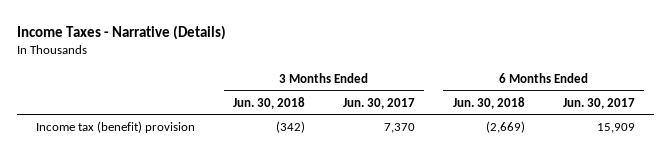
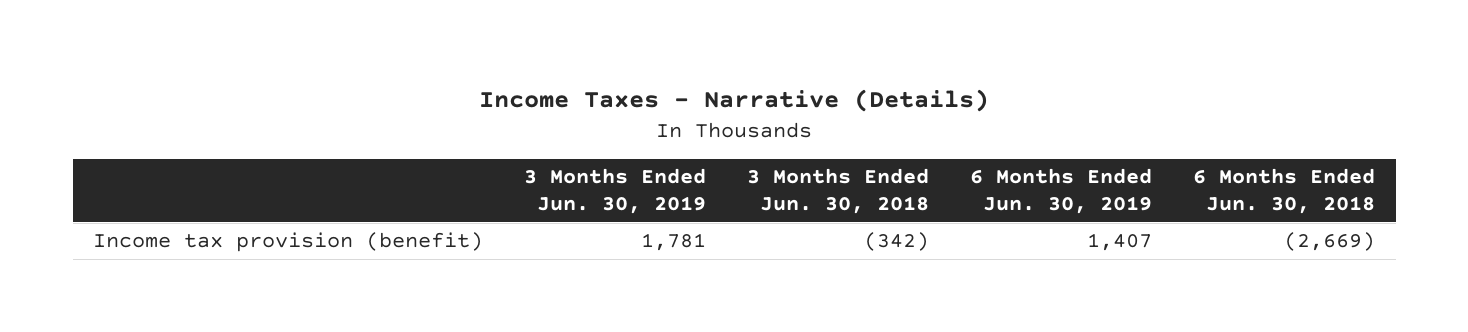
[342,97,415,109] Jun. 30, 2017 -> none
[562,97,635,109] Jun. 30, 2017 -> none
none -> [524,168,707,215] 3 Months Ended Jun. 30, 2019
none -> [970,168,1153,215] 6 Months Ended Jun. 30, 2019
[36,120,196,133] Income tax (benefit) provision -> [93,232,484,253] Income tax provision (benefit)

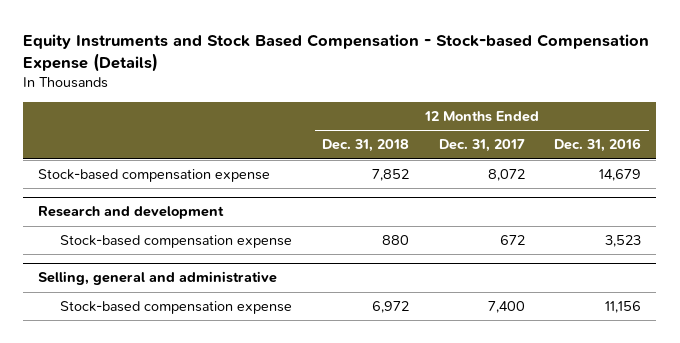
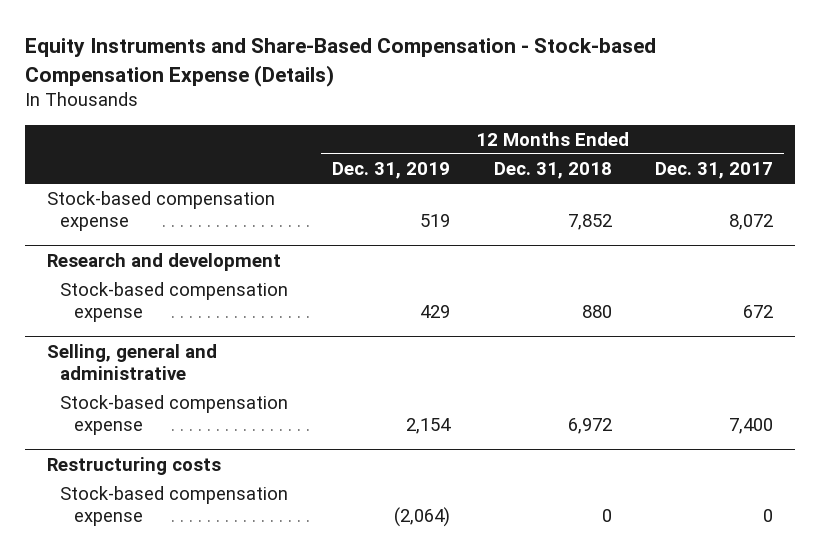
[23,33,650,73] Equity Instruments and Stock Based Compensation - Stock-based Compensation Expense (Details) -> [24,38,656,87] Equity Instruments and Share-Based Compensation - Stock-based Compensation Expense (Details)
[554,138,642,153] Dec. 31, 2016 -> none
none -> [332,162,451,180] Dec. 31, 2019
none -> [46,456,221,475] Restructuring costs
none -> [60,486,289,526] Stock-based compensation expense

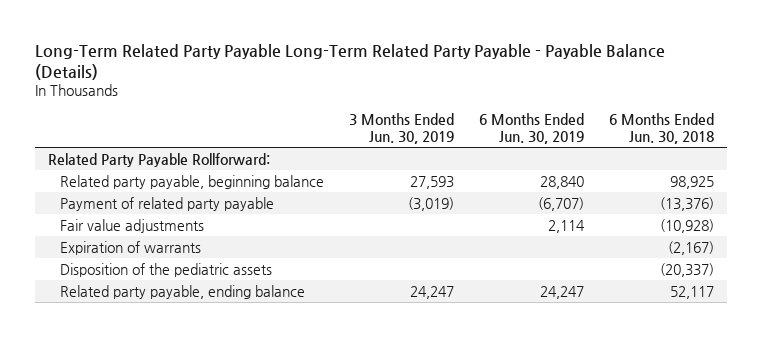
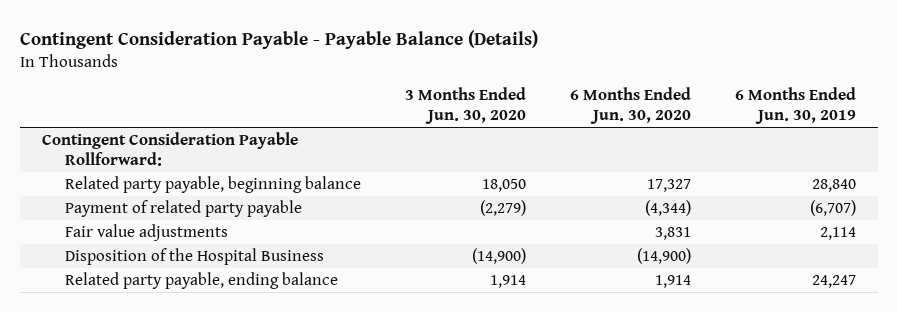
[35,44,666,81] Long-Term Related Party Payable Long-Term Related Party Payable - Payable Balance (Details) -> [19,29,538,49] Contingent Consideration Payable - Payable Balance (Details)
[349,113,455,145] 3 Months Ended Jun. 30, 2019 -> none
[609,113,715,145] 6 Months Ended Jun. 30, 2018 -> none
none -> [405,87,527,125] 3 Months Ended Jun. 30, 2020
none -> [569,87,691,125] 6 Months Ended Jun. 30, 2020
[47,152,270,167] Related Party Payable Rollforward: -> [41,132,298,166] Contingent Consideration Payable Rollforward:
[59,240,201,255] Expiration of warrants -> none
[59,262,272,277] Disposition of the pediatric assets -> none
none -> [65,248,325,266] Disposition of the Hospital Business

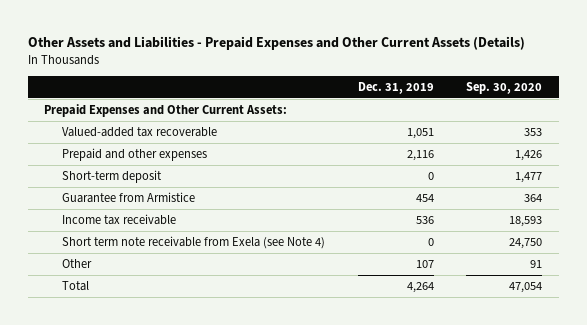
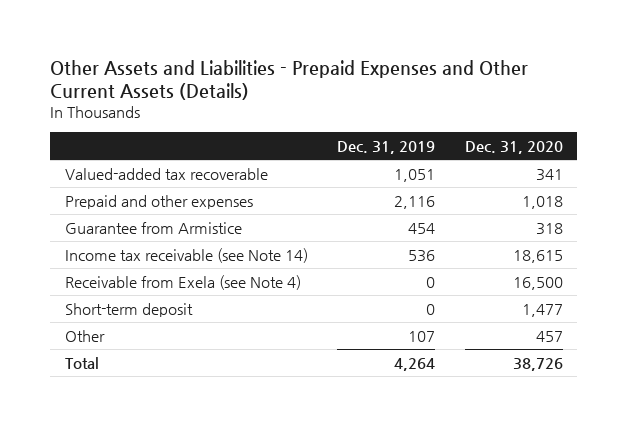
[466,82,543,95] Sep. 30, 2020 -> none
none -> [464,141,563,155] Dec. 31, 2020
[44,103,288,117] Prepaid Expenses and Other Current Assets: -> none
[61,213,176,225] Income tax receivable -> [65,247,309,263] Income tax receivable (see Note 14)
[61,235,325,249] Short term note receivable from Exela (see Note 4) -> [65,274,302,290] Receivable from Exela (see Note 4)
[61,169,162,183] Short-term deposit -> [65,302,194,317] Short-term deposit

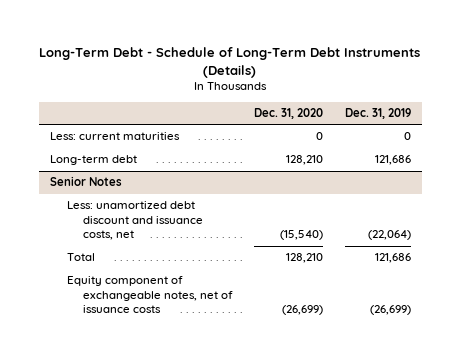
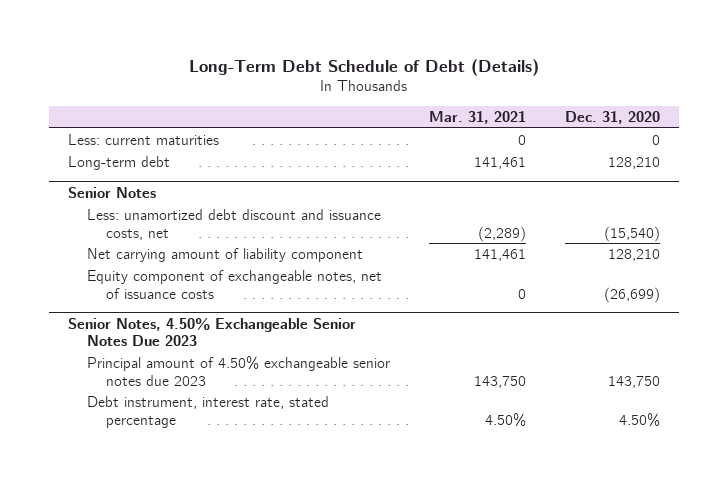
[39,46,421,78] Long-Term Debt - Schedule of Long-Term Debt Instruments (Details) -> [188,58,539,76] Long-Term Debt Schedule of Debt (Details)
[345,108,412,120] Dec. 31, 2019 -> none
none -> [428,111,526,125] Mar. 31, 2021
[66,253,95,262] Total -> [87,247,364,262] Net carrying amount of liability component
none -> [68,317,357,347] Senior Notes, 4.50% Exchangeable Senior Notes Due 2023
none -> [87,355,391,386] Principal amount of 4.50% exchangeable senior notes due 2023
none -> [87,395,330,428] Debt instrument, interest rate, stated percentage

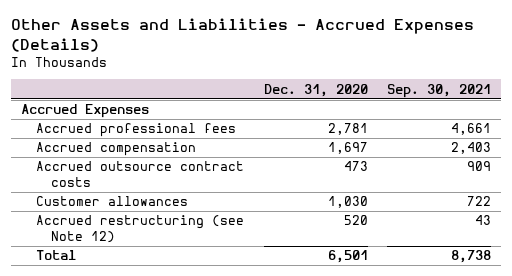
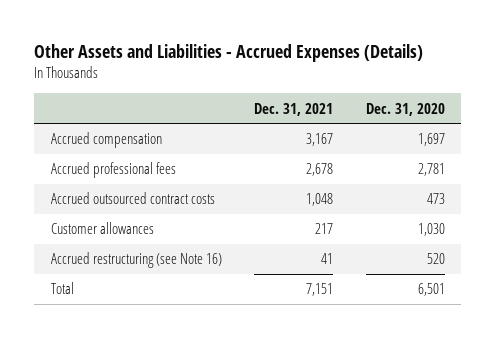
[387,83,492,98] Sep. 30, 2021 -> none
none -> [254,102,334,116] Dec. 31, 2021
[20,104,149,119] Accrued Expenses -> none
[35,123,236,138] Accrued professional fees -> [50,162,176,179] Accrued professional fees
[35,161,244,187] Accrued outsource contract costs -> [50,192,215,205] Accrued outsourced contract costs
[35,215,244,243] Accrued restructuring (see Note 12) -> [50,252,222,269] Accrued restructuring (see Note 16)

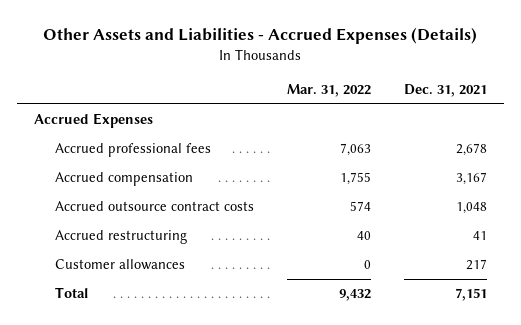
[365,102,445,116] Dec. 31, 2020 -> none
none -> [286,83,371,97] Mar. 31, 2022
none -> [33,113,153,129] Accrued Expenses
[50,132,162,149] Accrued compensation -> [54,172,193,187] Accrued compensation
[50,192,215,205] Accrued outsourced contract costs -> [54,201,254,212] Accrued outsource contract costs
none -> [54,230,187,245] Accrued restructuring
[50,252,222,269] Accrued restructuring (see Note 16) -> none

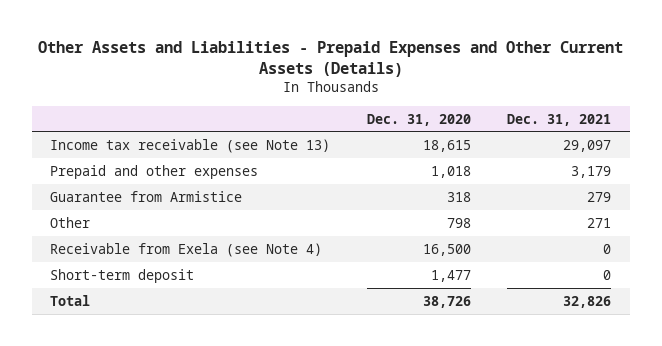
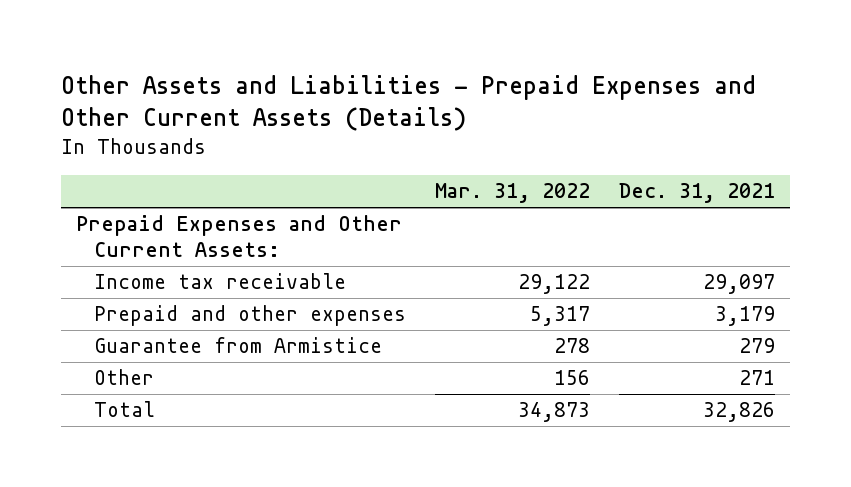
[366,113,471,126] Dec. 31, 2020 -> none
none -> [434,183,590,204] Mar. 31, 2022
none -> [75,215,402,257] Prepaid Expenses and Other Current Assets:
[50,138,331,153] Income tax receivable (see Note 13) -> [93,273,346,290] Income tax receivable
[50,242,323,257] Receivable from Exela (see Note 4) -> none
[50,268,195,283] Short-term deposit -> none

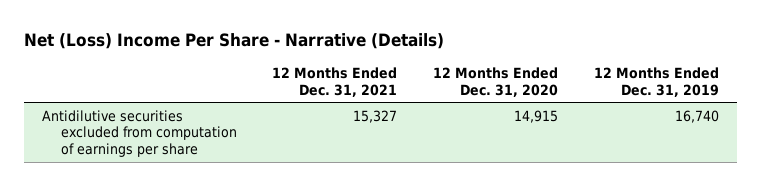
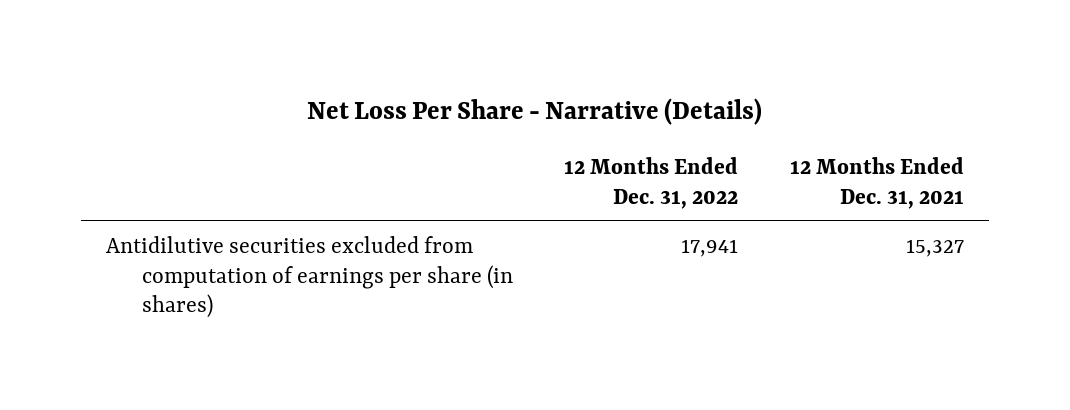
[24,33,445,50] Net (Loss) Income Per Share - Narrative (Details) -> [306,97,762,125] Net Loss Per Share - Narrative (Details)
[432,67,558,98] 12 Months Ended Dec. 31, 2020 -> none
[593,67,719,98] 12 Months Ended Dec. 31, 2019 -> none
none -> [564,157,739,210] 12 Months Ended Dec. 31, 2022
[42,109,237,158] Antidilutive securities excluded from computation of earnings per share -> [106,235,514,319] Antidilutive securities excluded from computation of earnings per share (in shares)

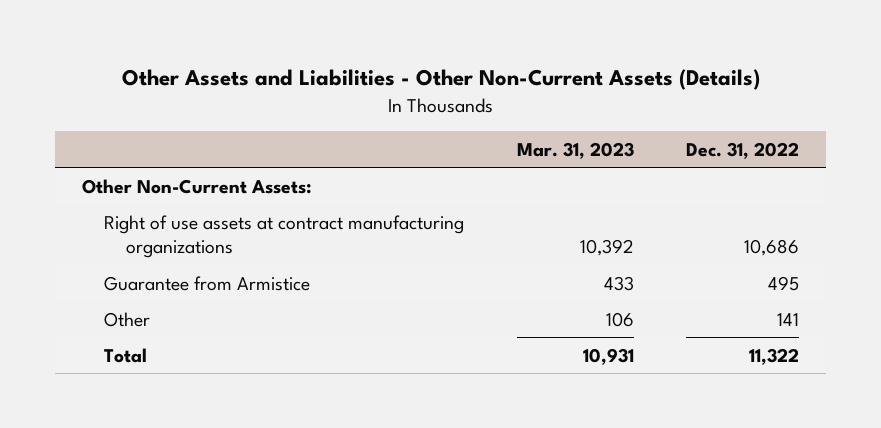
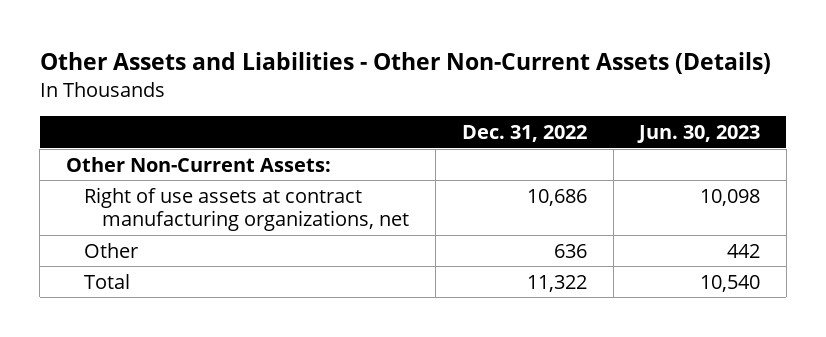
[516,141,634,159] Mar. 31, 2023 -> none
none -> [637,124,761,143] Jun. 30, 2023
[103,275,310,291] Guarantee from Armistice -> none
[103,214,464,259] Right of use assets at contract manufacturing organizations -> [84,186,410,232] Right of use assets at contract manufacturing organizations, net
[777,312,800,326] 141 -> [553,243,587,258] 636

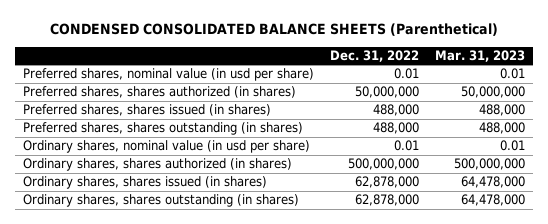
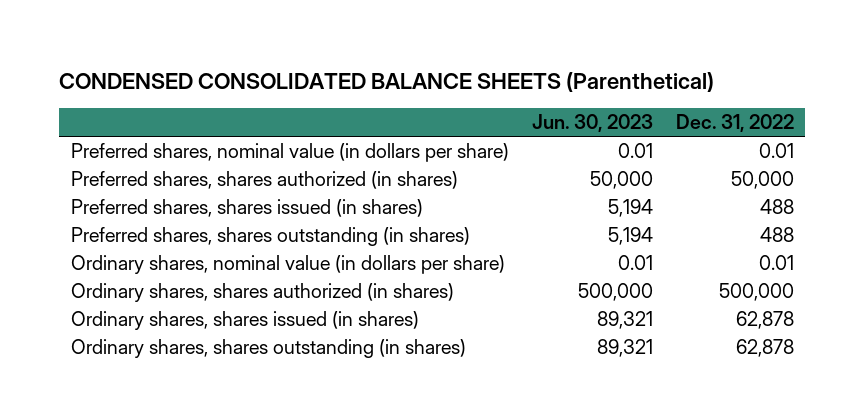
[435,50,526,63] Mar. 31, 2023 -> none
none -> [531,114,653,133] Jun. 30, 2023
[23,68,315,82] Preferred shares, nominal value (in usd per share) -> [70,143,509,163] Preferred shares, nominal value (in dollars per share)
[355,86,420,99] 50,000,000 -> [730,171,794,190] 50,000
[373,104,420,117] 488,000 -> [759,199,794,215] 488
[373,122,420,135] 488,000 -> [759,227,794,243] 488
[23,140,311,154] Ordinary shares, nominal value (in usd per share) -> [70,255,505,275] Ordinary shares, nominal value (in dollars per share)
[348,158,420,171] 500,000,000 -> [718,283,794,302] 500,000
[355,176,420,189] 62,878,000 -> [735,311,794,330] 62,878
[355,194,420,207] 62,878,000 -> [735,339,794,358] 62,878

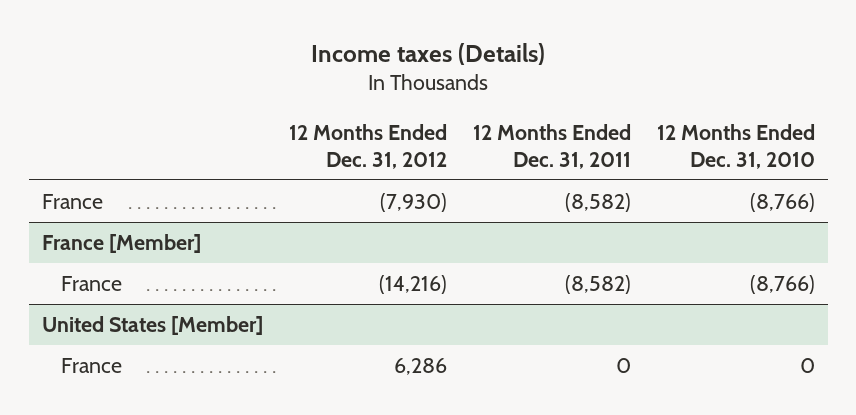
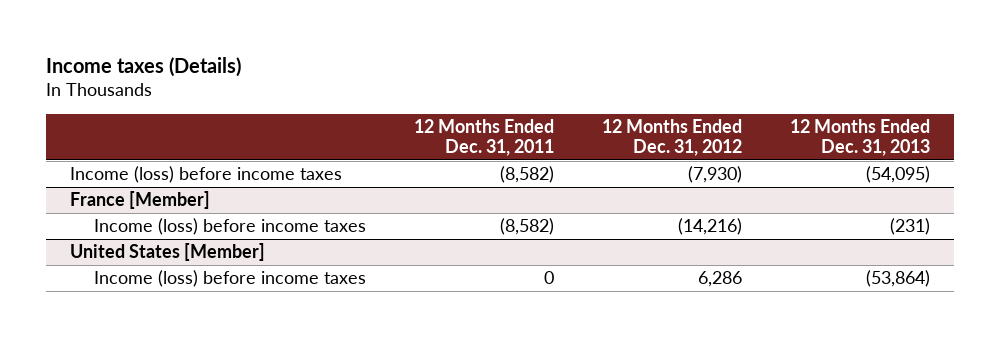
[656,123,815,169] 12 Months Ended Dec. 31, 2010 -> none
none -> [789,118,930,156] 12 Months Ended Dec. 31, 2013
[41,193,103,209] France -> [70,166,343,184] Income (loss) before income taxes
[60,275,122,291] France -> [93,218,366,236] Income (loss) before income taxes
[60,357,122,373] France -> [93,270,366,288] Income (loss) before income taxes

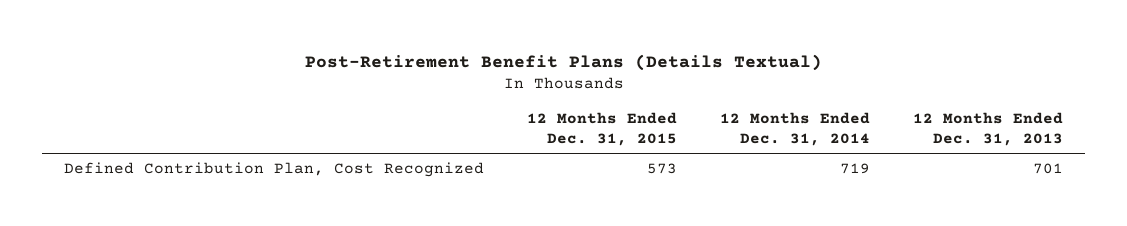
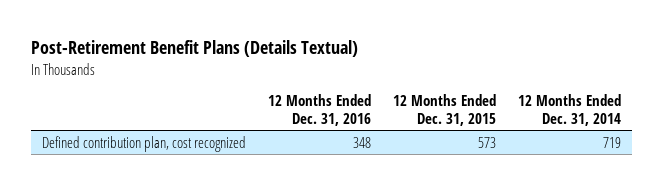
[913,112,1064,147] 12 Months Ended Dec. 31, 2013 -> none
none -> [268,94,372,127] 12 Months Ended Dec. 31, 2016
[63,162,484,178] Defined Contribution Plan, Cost Recognized -> [42,135,247,152] Defined contribution plan, cost recognized

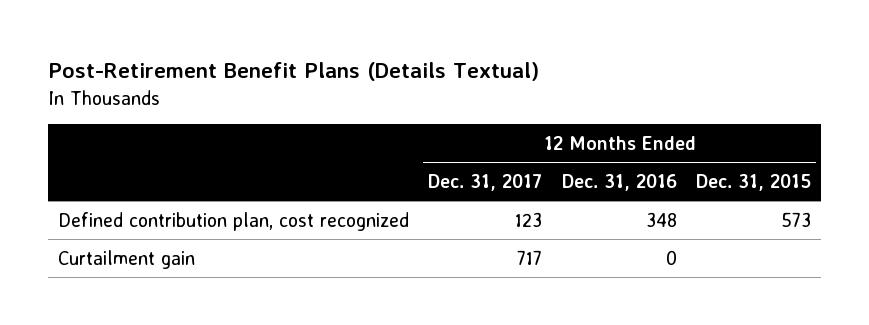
[518,94,622,127] 12 Months Ended Dec. 31, 2014 -> none
none -> [428,173,543,191] Dec. 31, 2017
none -> [57,249,195,269] Curtailment gain

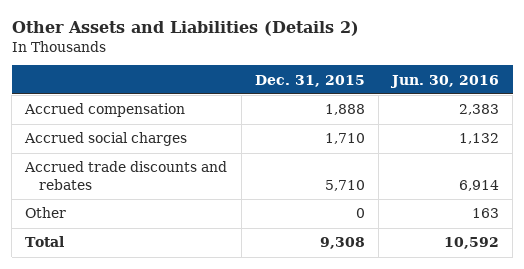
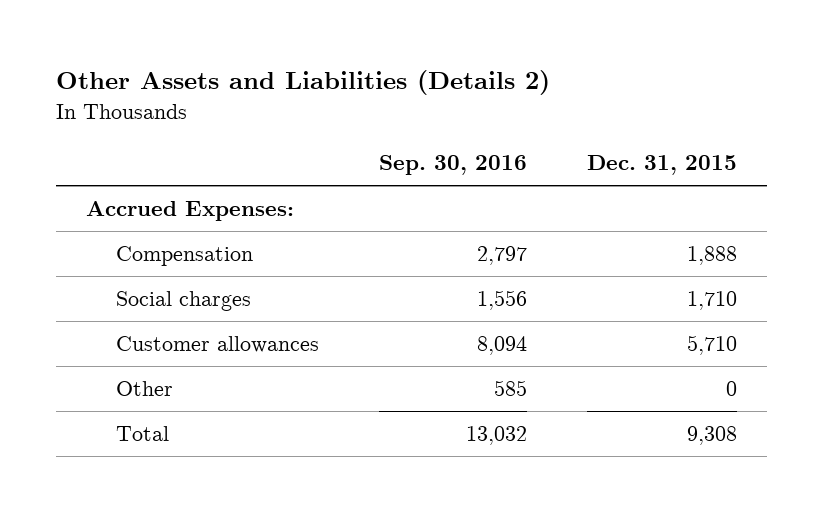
[390,74,500,88] Jun. 30, 2016 -> none
none -> [379,155,528,176] Sep. 30, 2016
none -> [85,200,294,221] Accrued Expenses:
[24,103,186,118] Accrued compensation -> [116,245,254,266] Compensation
[24,132,188,147] Accrued social charges -> [116,290,252,311] Social charges
[24,161,228,190] Accrued trade discounts and rebates -> [116,335,320,353] Customer allowances

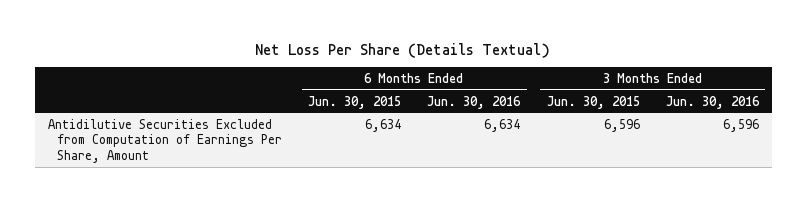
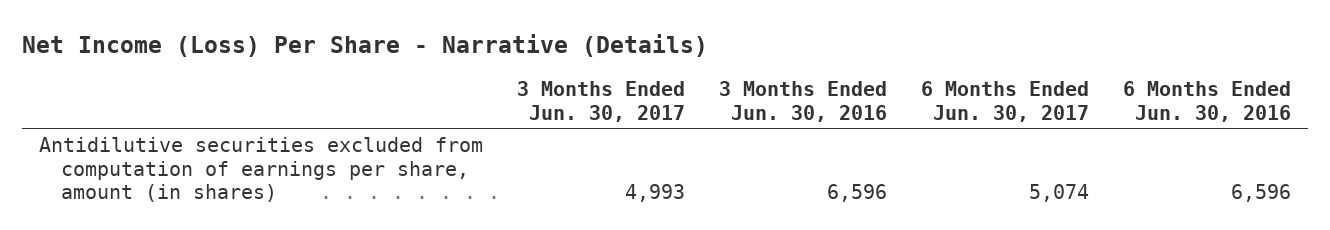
[255,42,551,58] Net Loss Per Share (Details Textual) -> [21,33,708,57] Net Income (Loss) Per Share - Narrative (Details)
[308,95,402,109] Jun. 30, 2015 -> none
[546,95,640,109] Jun. 30, 2015 -> none
none -> [516,81,685,122] 3 Months Ended Jun. 30, 2017
none -> [921,81,1090,122] 6 Months Ended Jun. 30, 2017
[47,118,283,164] Antidilutive Securities Excluded from Computation of Earnings Per Share, Amount -> [38,137,483,203] Antidilutive securities excluded from computation of earnings per share, amount (in shares)
[484,118,521,132] 6,634 -> [1231,184,1292,203] 6,596

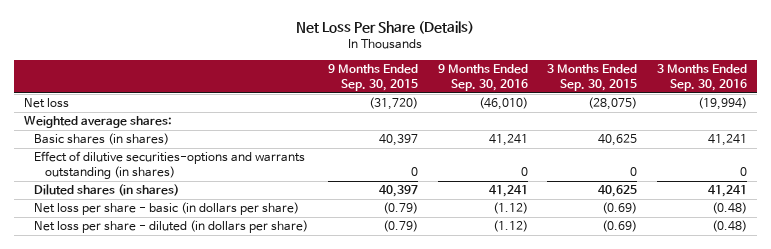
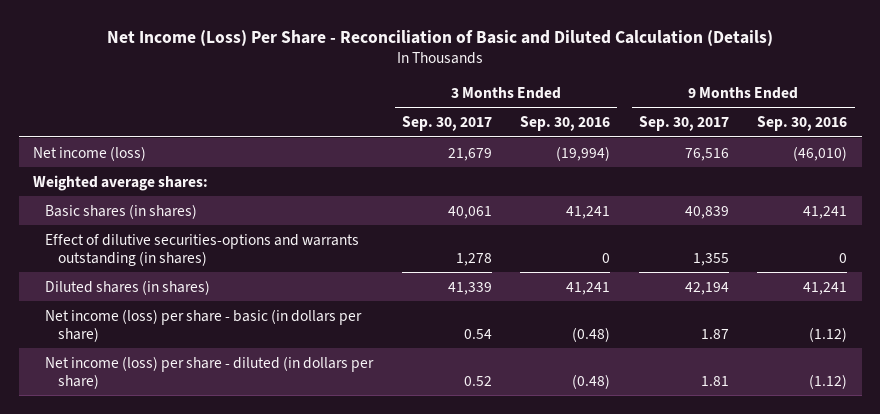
[296,21,475,35] Net Loss Per Share (Details) -> [107,29,774,46] Net Income (Loss) Per Share - Reconciliation of Basic and Diluted Calculation (Details)
[328,64,419,92] 9 Months Ended Sep. 30, 2015 -> none
[547,64,638,92] 3 Months Ended Sep. 30, 2015 -> none
none -> [401,116,492,132] Sep. 30, 2017
none -> [638,116,729,132] Sep. 30, 2017
[23,98,69,109] Net loss -> [32,145,146,161] Net income (loss)
[34,202,300,216] Net loss per share - basic (in dollars per share) -> [45,308,363,342] Net income (loss) per share - basic (in dollars per share)
[34,220,309,234] Net loss per share - diluted (in dollars per share) -> [45,355,375,389] Net income (loss) per share - diluted (in dollars per share)

